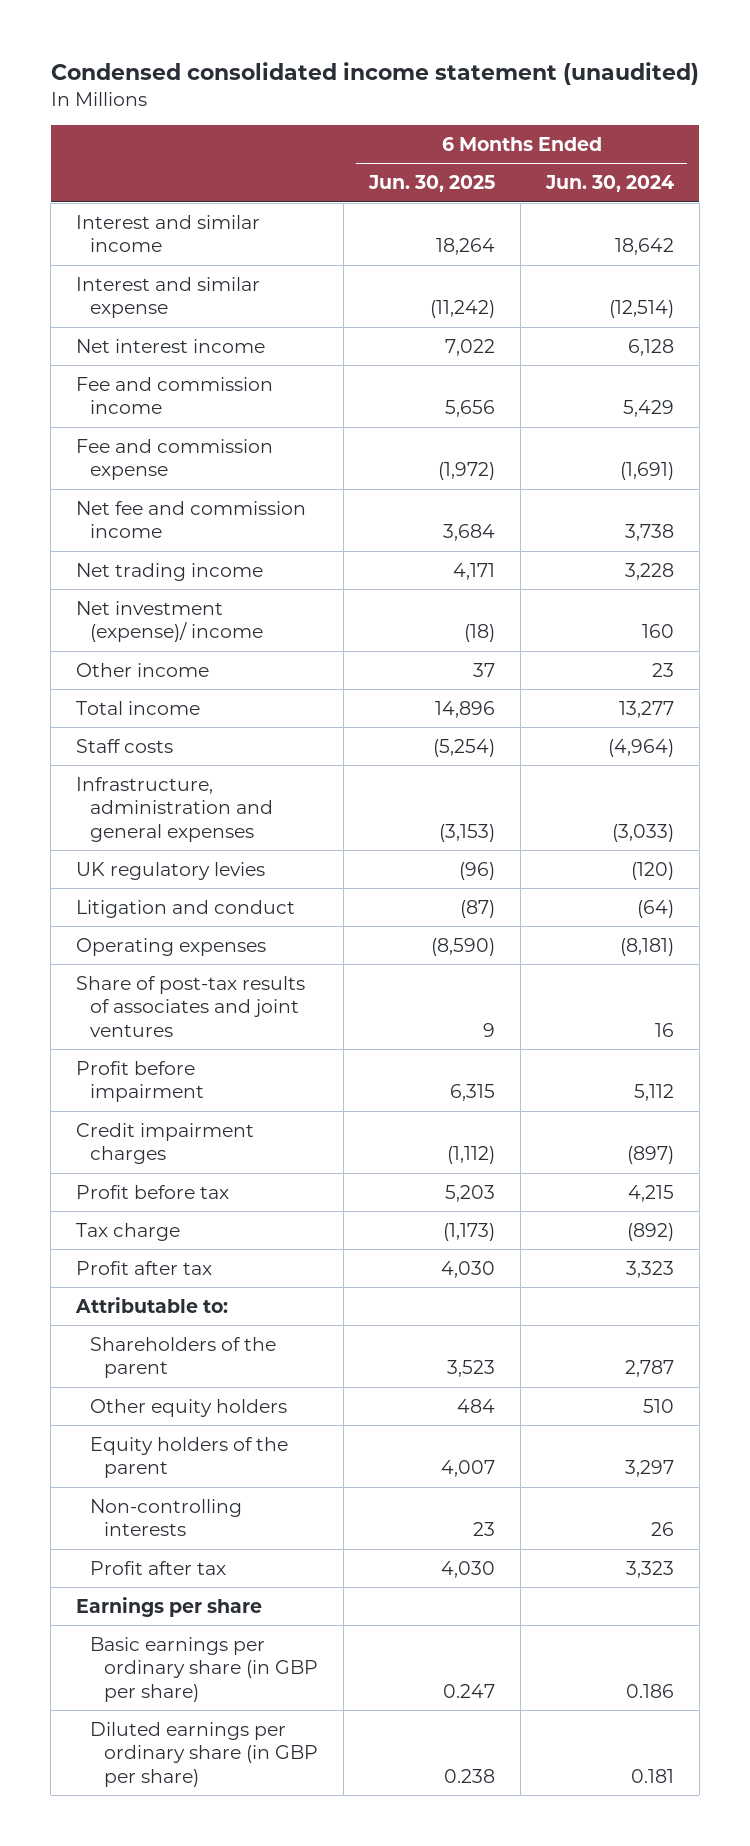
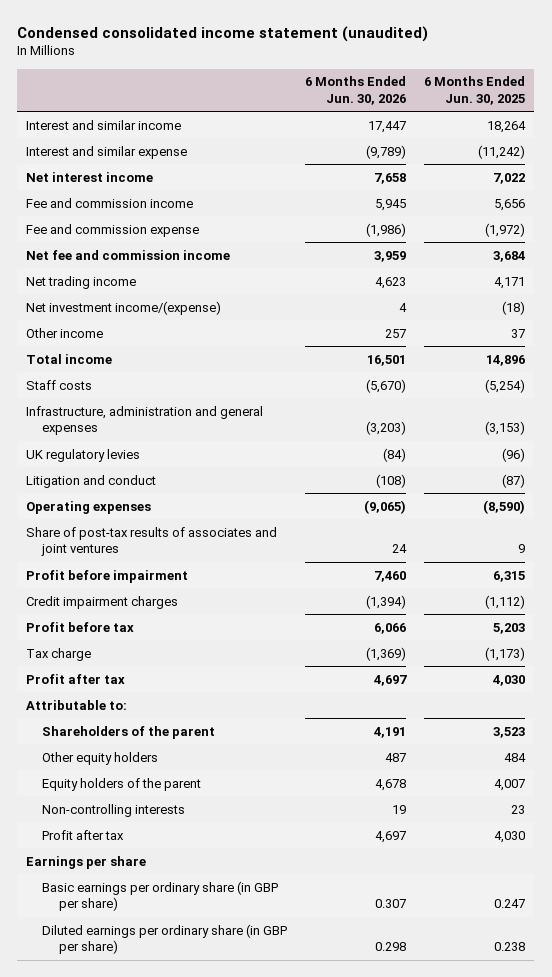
[545,175,675,193] Jun. 30, 2024 -> none
none -> [305,76,407,106] 6 Months Ended Jun. 30, 2026
[75,600,264,643] Net investment (expense)/ income -> [26,300,222,315] Net investment income/(expense)

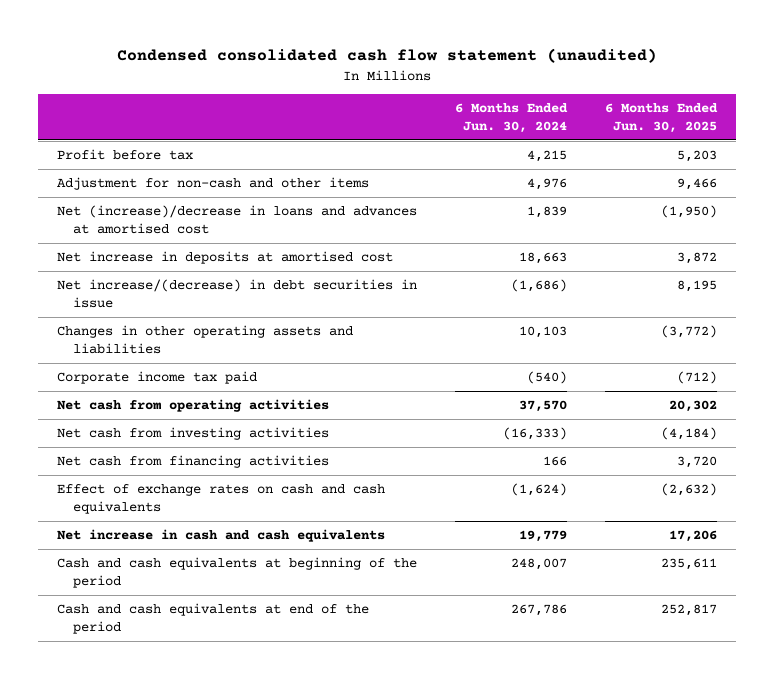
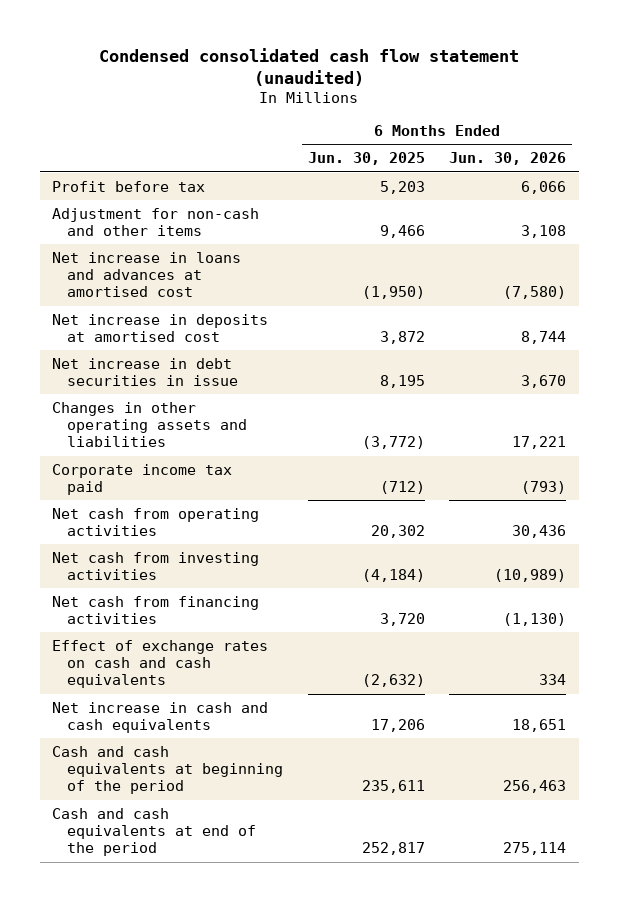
[455,102,569,133] 6 Months Ended Jun. 30, 2024 -> none
none -> [449,152,567,166] Jun. 30, 2026
[57,205,418,235] Net (increase)/decrease in loans and advances at amortised cost -> [51,251,241,298] Net increase in loans and advances at amortised cost
[57,279,418,309] Net increase/(decrease) in debt securities in issue -> [51,357,239,387] Net increase in debt securities in issue

